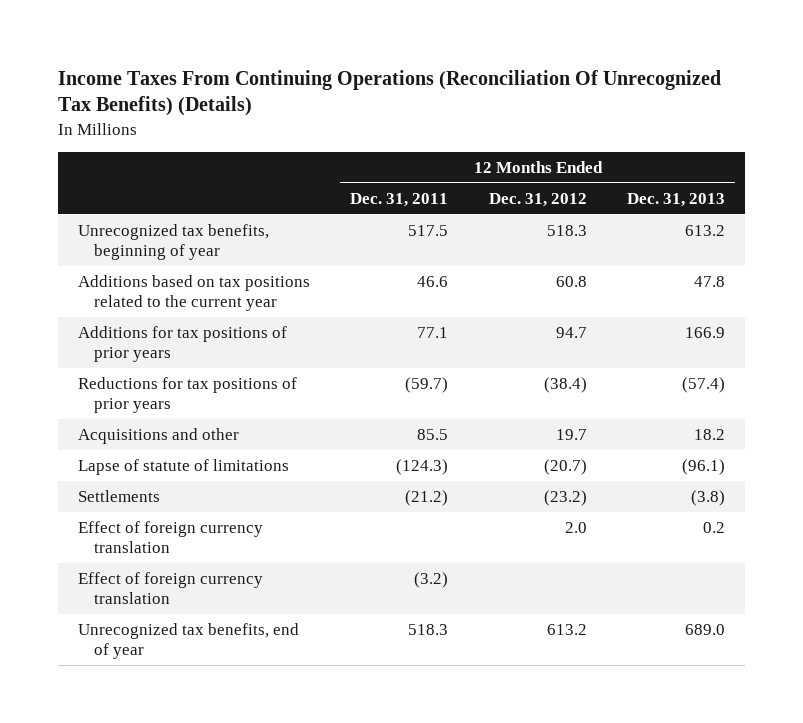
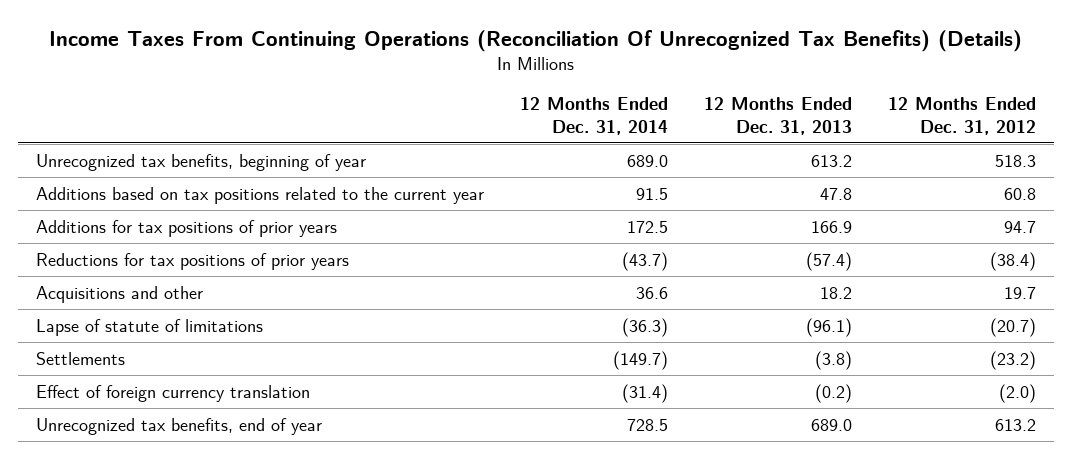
[350,192,449,207] Dec. 31, 2011 -> none
none -> [519,97,668,135] 12 Months Ended Dec. 31, 2014
[78,572,264,605] Effect of foreign currency translation -> none
[564,522,587,534] 2.0 -> [998,383,1036,403] (2.0)
[702,522,725,534] 0.2 -> [814,383,852,403] (0.2)

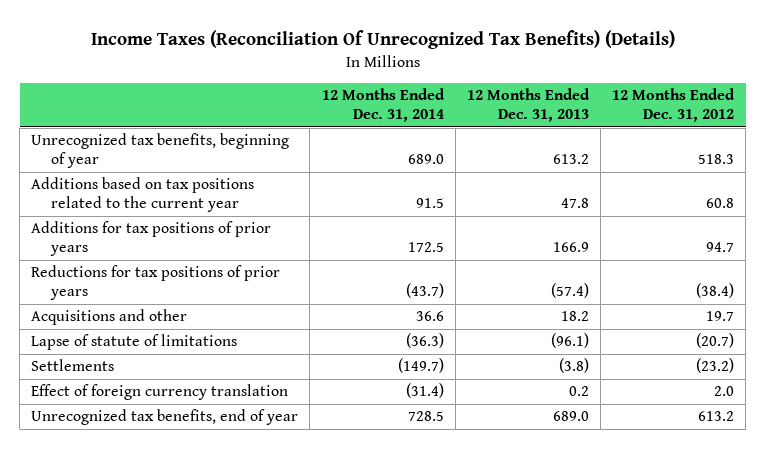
[48,29,1022,52] Income Taxes From Continuing Operations (Reconciliation Of Unrecognized Tax Benefits) (Details) -> [90,29,675,49] Income Taxes (Reconciliation Of Unrecognized Tax Benefits) (Details)
[814,383,852,403] (0.2) -> [568,386,589,397] 0.2
[998,383,1036,403] (2.0) -> [714,386,735,397] 2.0

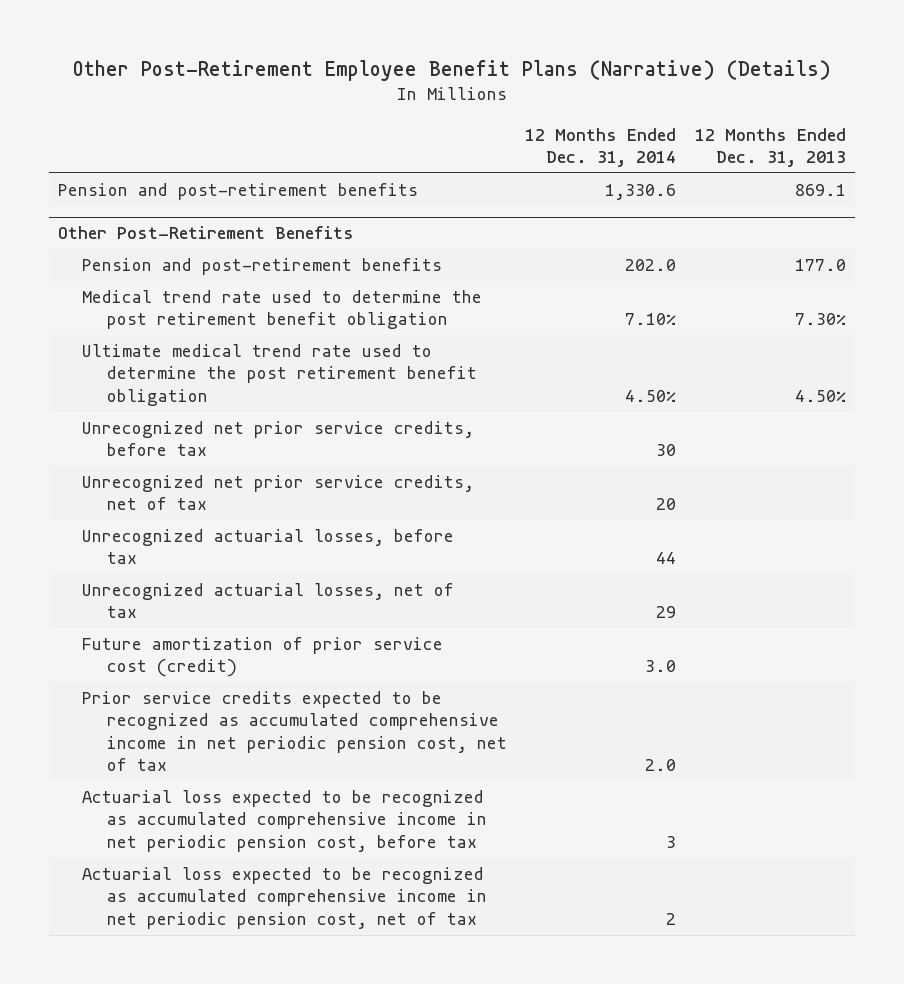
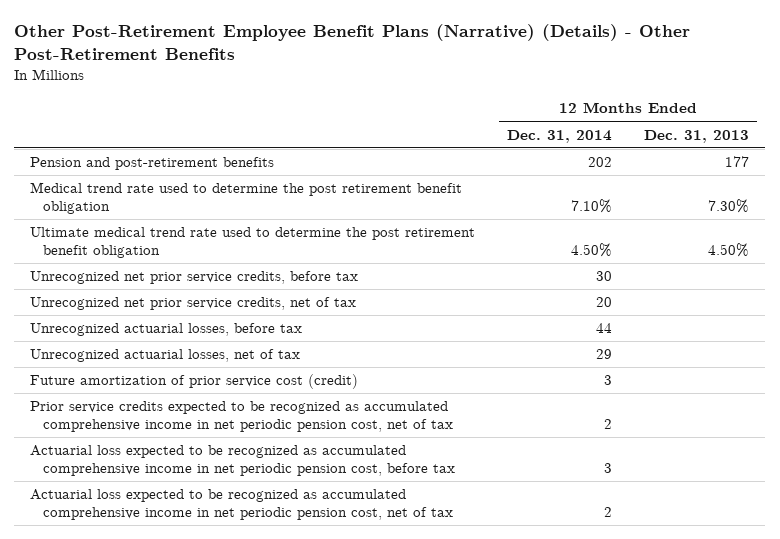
[72,60,831,82] Other Post-Retirement Employee Benefit Plans (Narrative) (Details) -> [14,24,691,61] Other Post-Retirement Employee Benefit Plans (Narrative) (Details) - Other Post-Retirement Benefits
[57,226,354,240] Other Post-Retirement Benefits -> none
[82,258,443,276] Pension and post-retirement benefits -> none
[605,184,677,201] 1,330.6 -> [588,157,613,168] 202
[794,184,846,197] 869.1 -> [725,156,750,168] 177
[645,660,677,673] 3.0 -> [604,375,613,386] 3
[645,758,677,771] 2.0 -> [604,418,613,429] 2

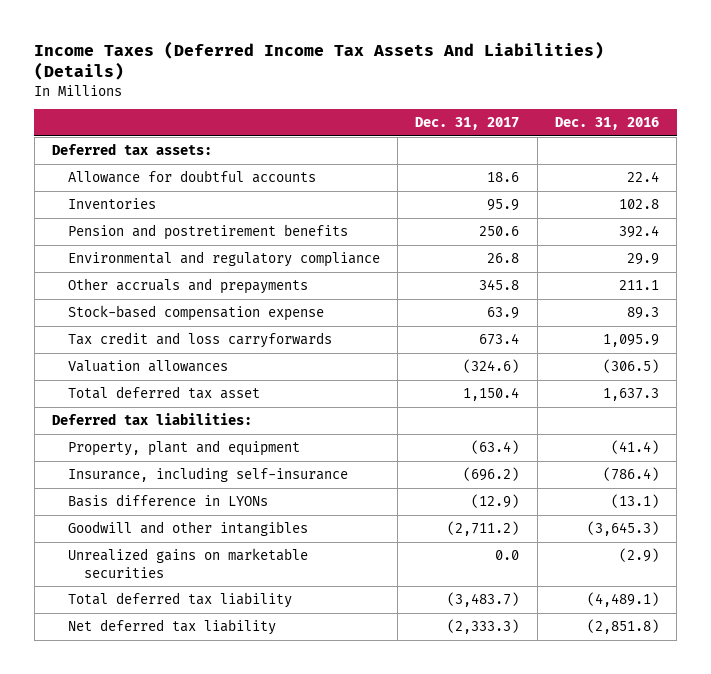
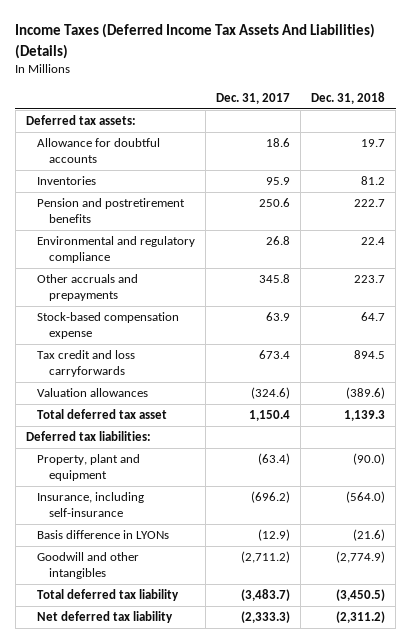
[554,117,659,131] Dec. 31, 2016 -> none
none -> [311,91,386,104] Dec. 31, 2018
[68,548,309,578] Unrealized gains on marketable securities -> none

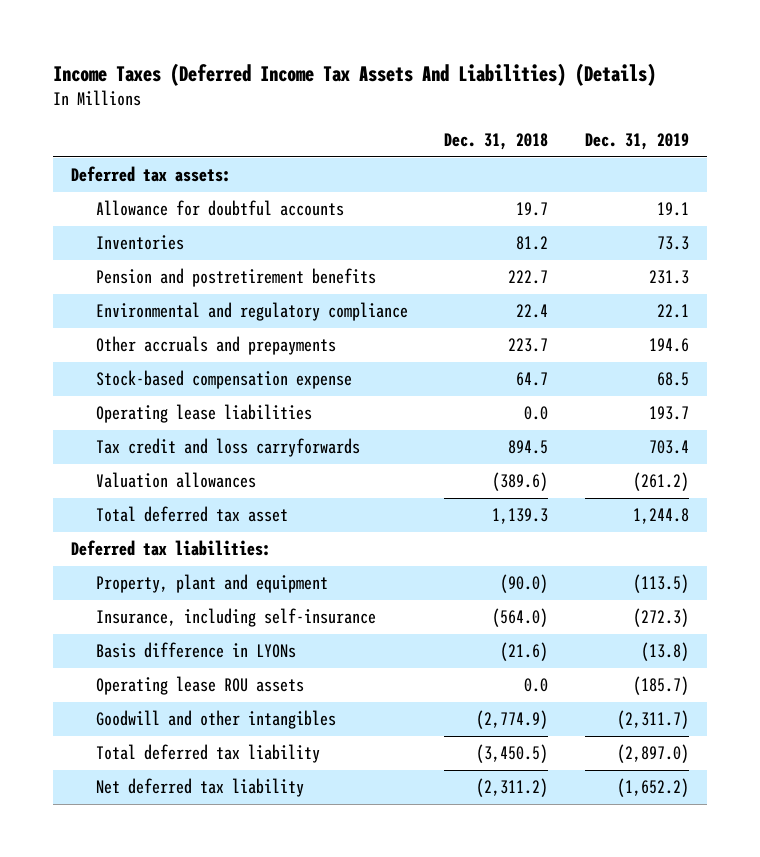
[216,92,291,104] Dec. 31, 2017 -> none
none -> [585,133,690,151] Dec. 31, 2019
none -> [95,404,312,424] Operating lease liabilities
none -> [95,676,304,696] Operating lease ROU assets

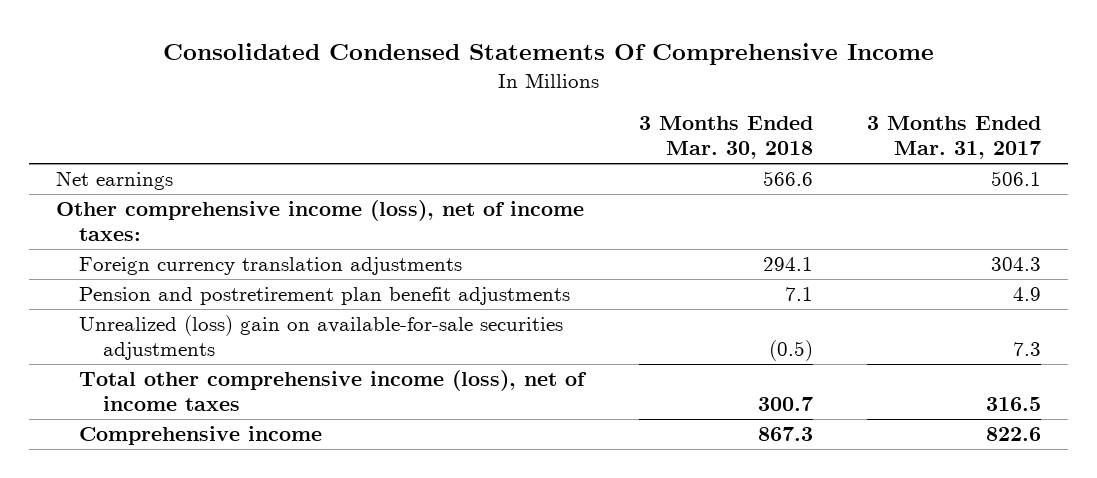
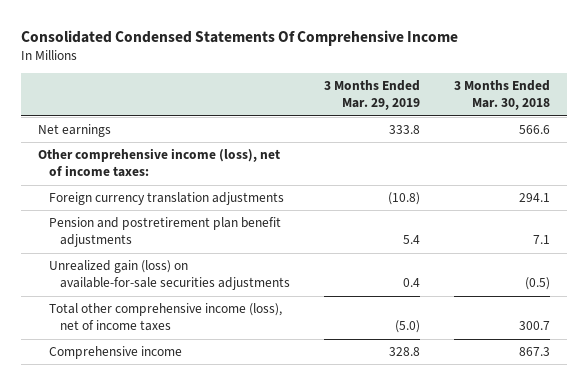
[867,116,1042,159] 3 Months Ended Mar. 31, 2017 -> none
none -> [324,80,421,111] 3 Months Ended Mar. 29, 2019
[79,315,564,360] Unrealized (loss) gain on available-for-sale securities adjustments -> [49,260,291,291] Unrealized gain (loss) on available-for-sale securities adjustments

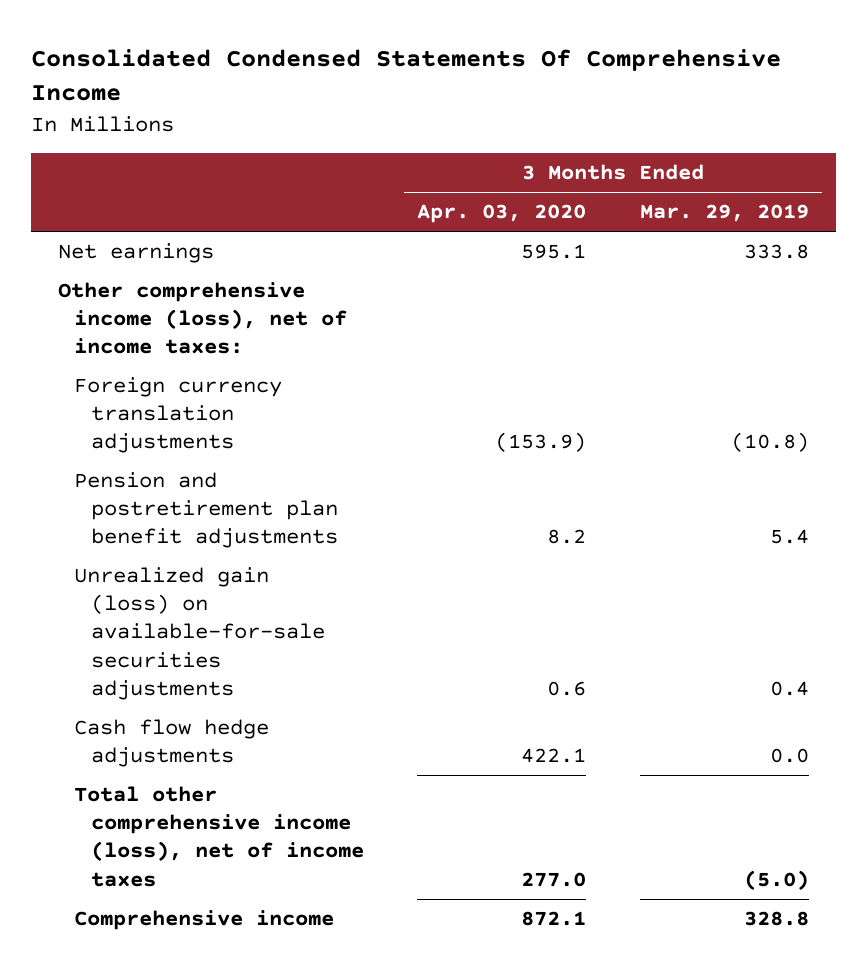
[454,80,551,111] 3 Months Ended Mar. 30, 2018 -> none
none -> [417,204,587,224] Apr. 03, 2020
none -> [74,719,270,768] Cash flow hedge adjustments

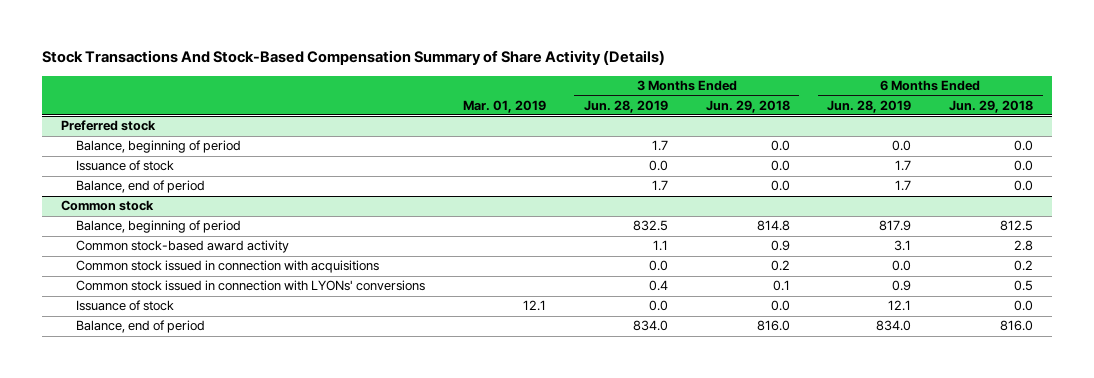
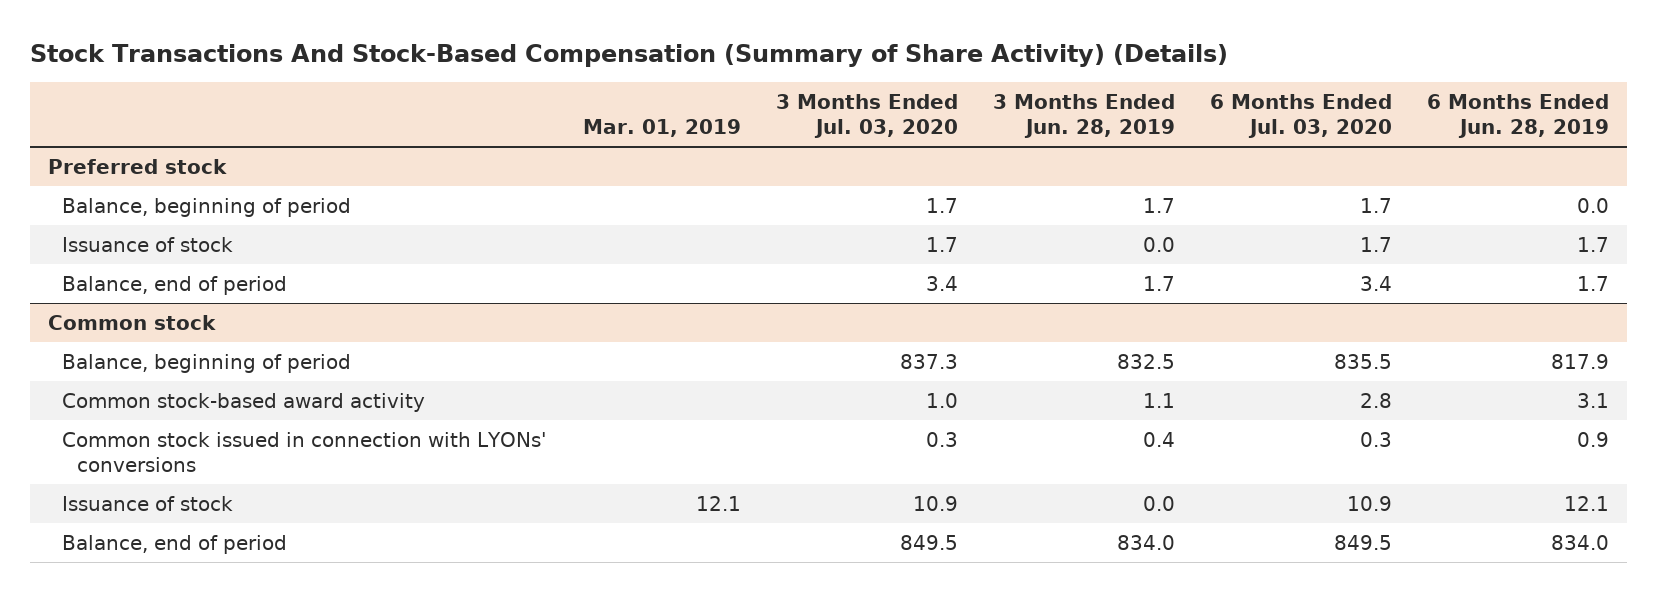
[41,50,665,66] Stock Transactions And Stock-Based Compensation Summary of Share Activity (Details) -> [30,43,1229,67] Stock Transactions And Stock-Based Compensation (Summary of Share Activity) (Details)
[705,99,790,113] Jun. 29, 2018 -> none
[949,99,1034,113] Jun. 29, 2018 -> none
none -> [775,93,958,139] 3 Months Ended Jul. 03, 2020
none -> [1210,93,1393,139] 6 Months Ended Jul. 03, 2020
[75,260,379,274] Common stock issued in connection with acquisitions -> none

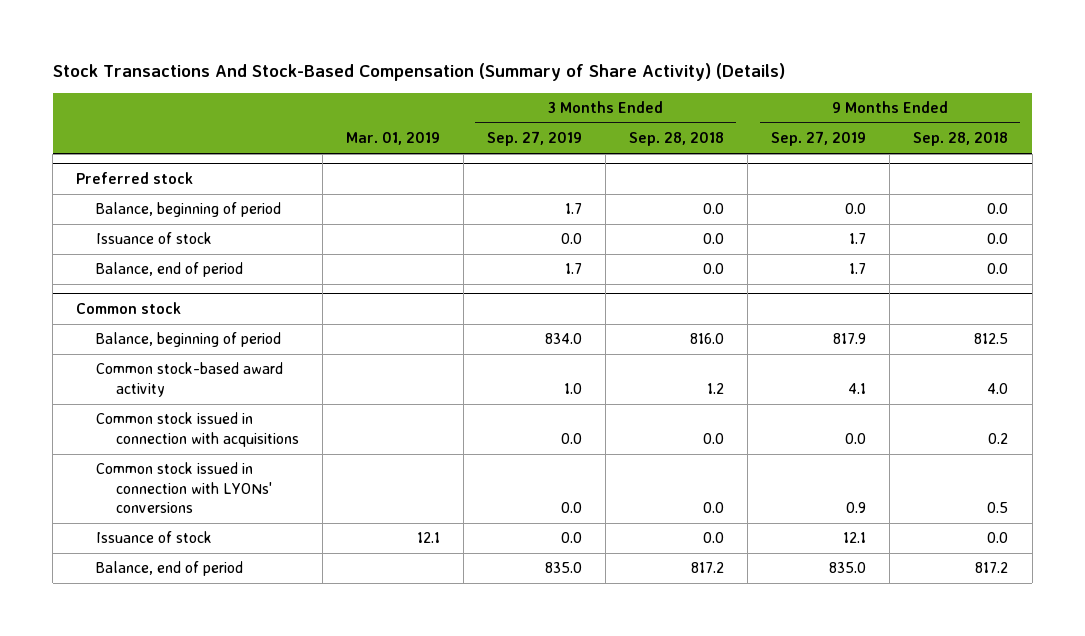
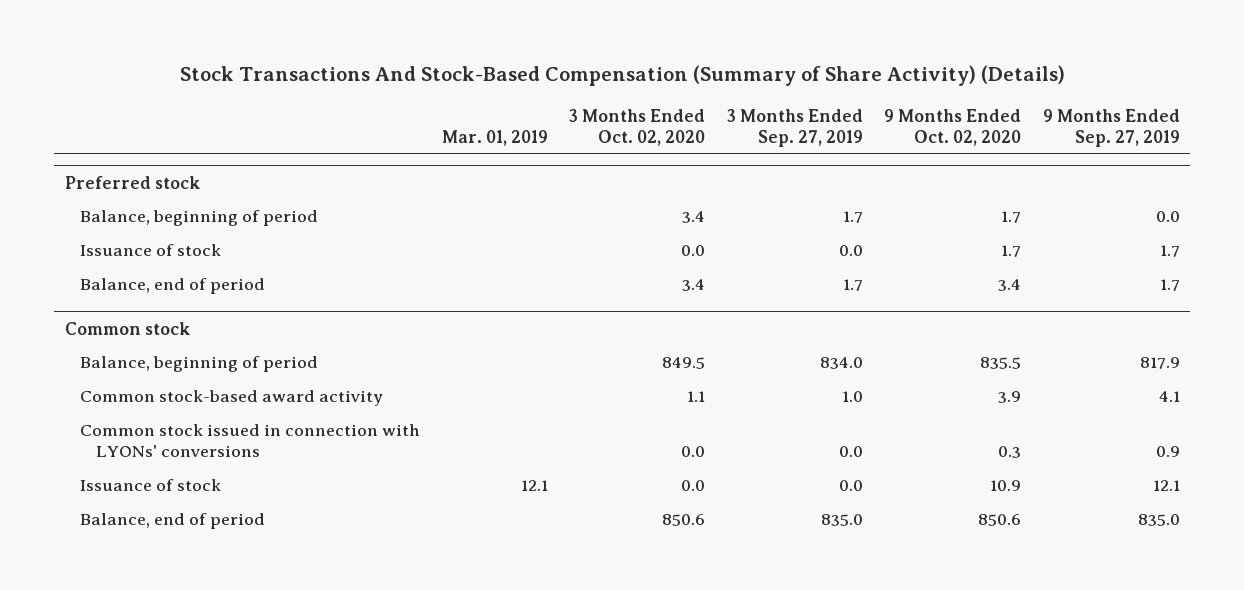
[629,132,725,147] Sep. 28, 2018 -> none
[913,132,1009,147] Sep. 28, 2018 -> none
none -> [569,109,706,147] 3 Months Ended Oct. 02, 2020
none -> [884,109,1022,147] 9 Months Ended Oct. 02, 2020
[96,412,300,447] Common stock issued in connection with acquisitions -> none

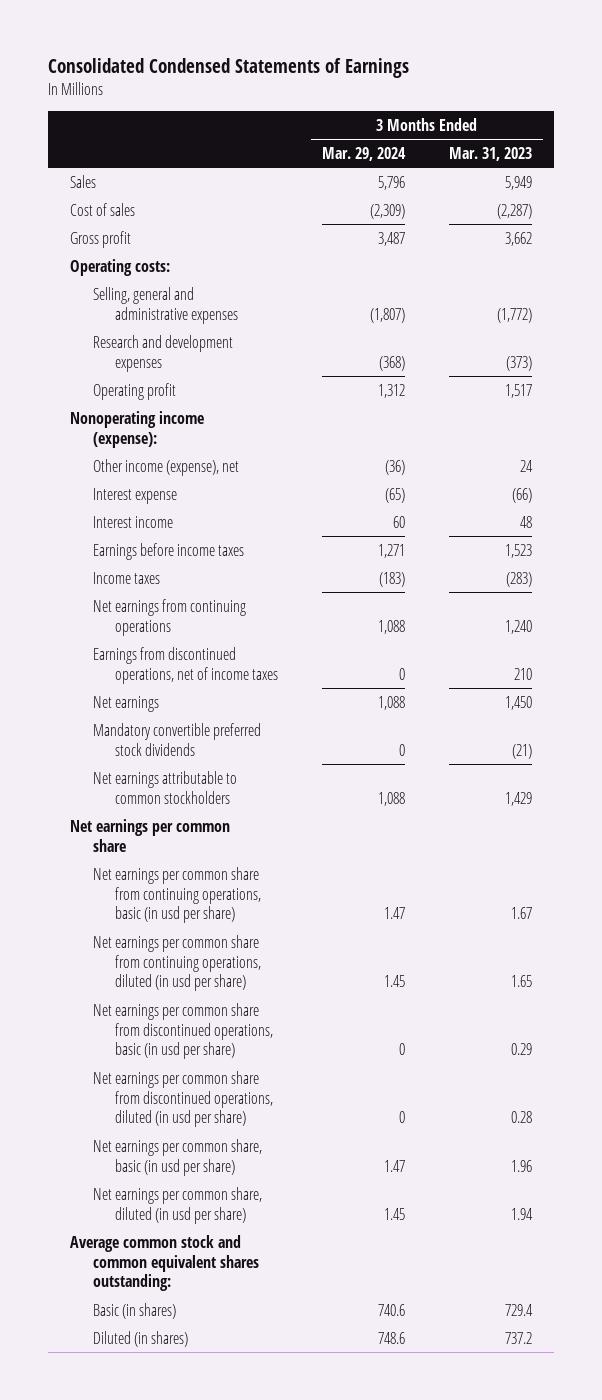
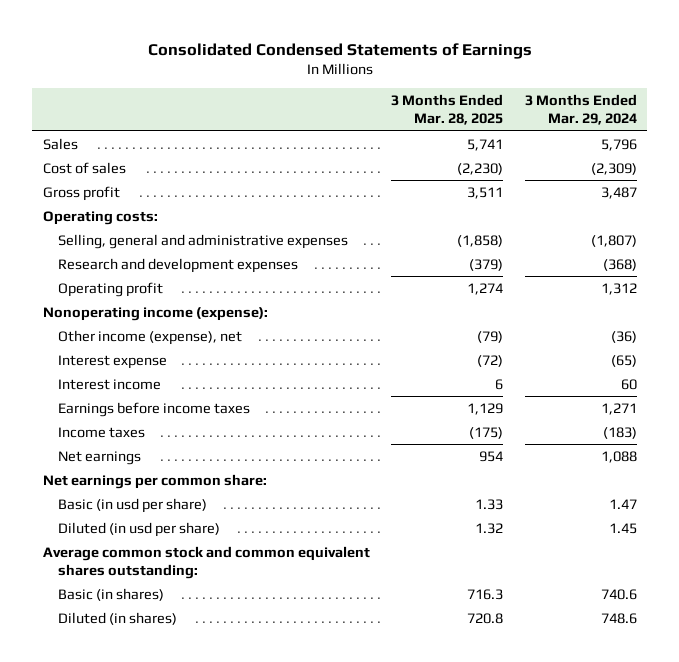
[449,146,533,161] Mar. 31, 2023 -> none
none -> [391,94,504,126] 3 Months Ended Mar. 28, 2025
[92,598,246,636] Net earnings from continuing operations -> none
[92,646,279,684] Earnings from discontinued operations, net of income taxes -> none
[92,722,261,756] Mandatory convertible preferred stock dividends -> none
[92,770,237,804] Net earnings attributable to common stockholders -> none
[92,866,262,924] Net earnings per common share from continuing operations, basic (in usd per share) -> none
[92,934,262,992] Net earnings per common share from continuing operations, diluted (in usd per share) -> none
[92,1002,274,1060] Net earnings per common share from discontinued operations, basic (in usd per share) -> none
[92,1070,274,1128] Net earnings per common share from discontinued operations, diluted (in usd per share) -> none
[70,818,231,852] Net earnings per common share -> [42,473,267,489] Net earnings per common share:
[92,1138,262,1176] Net earnings per common share, basic (in usd per share) -> [57,497,207,513] Basic (in usd per share)
[92,1186,262,1224] Net earnings per common share, diluted (in usd per share) -> [57,521,220,537] Diluted (in usd per share)

